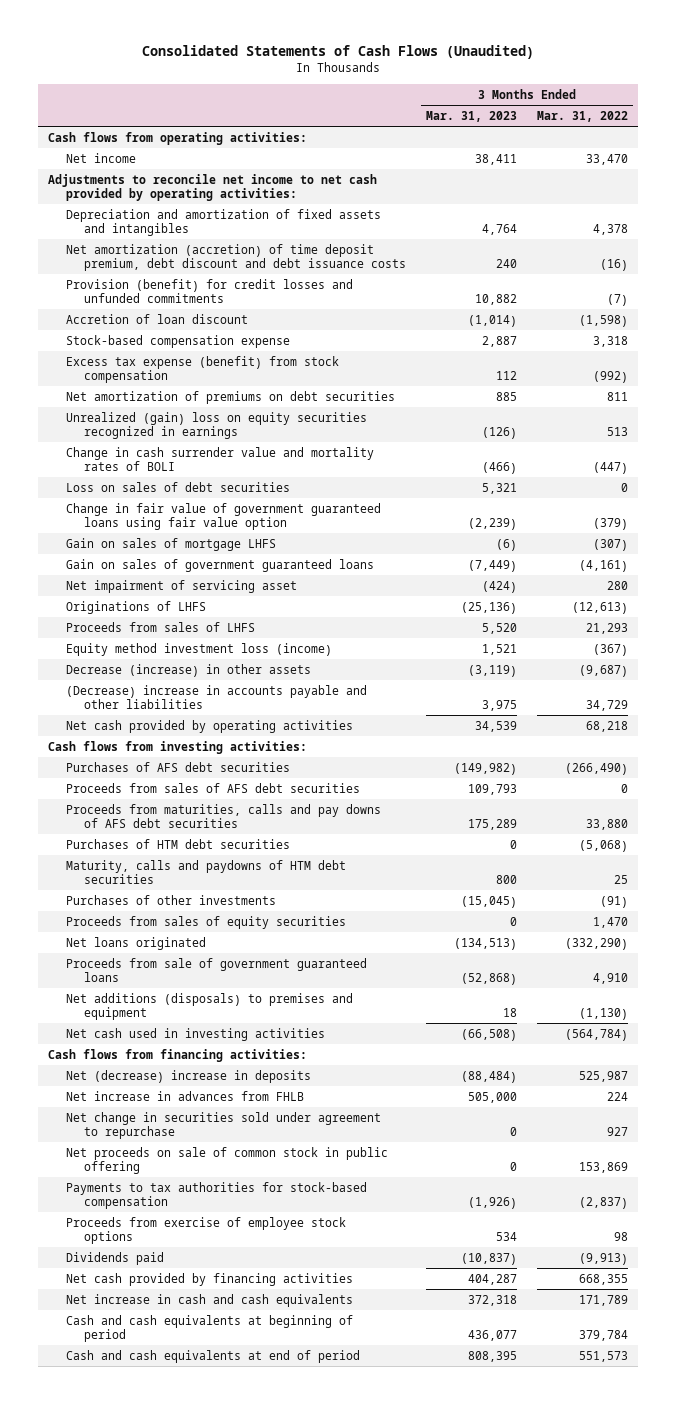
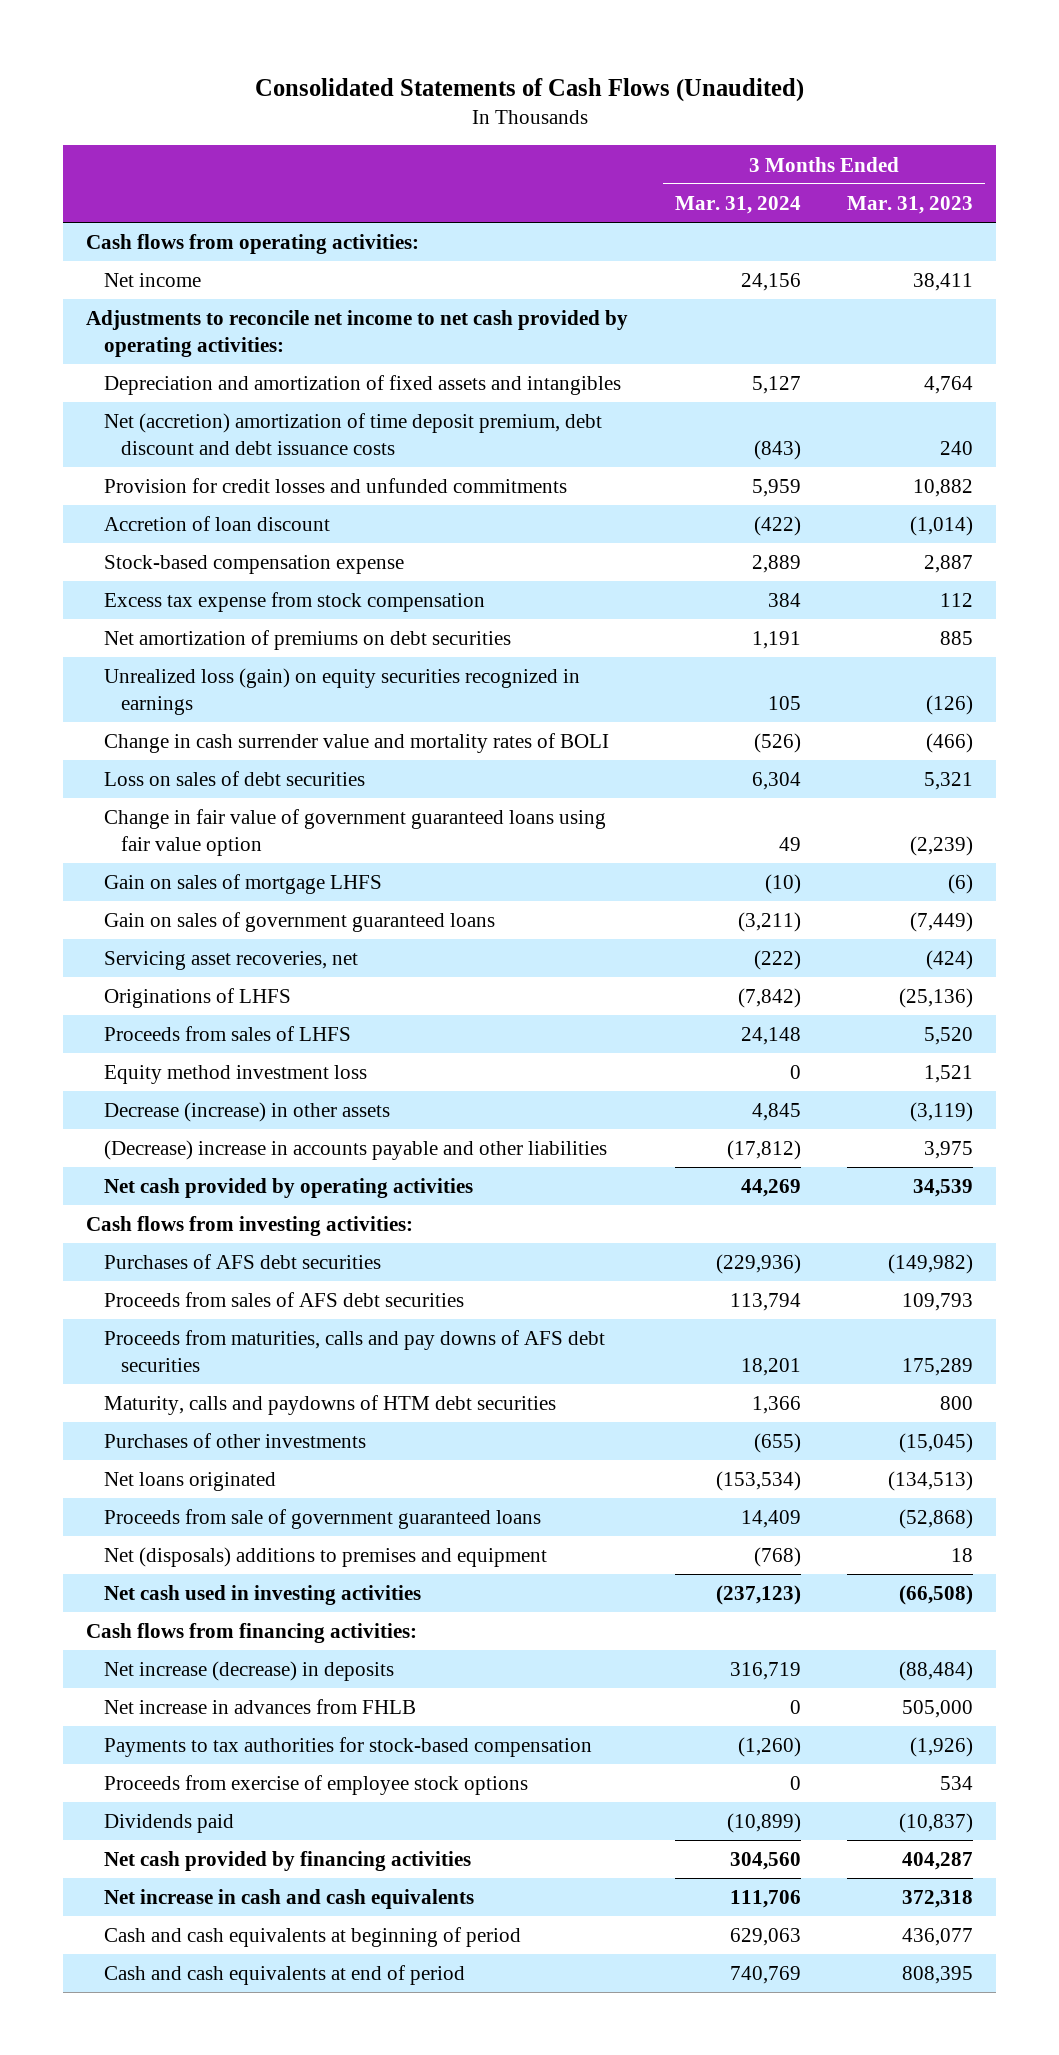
[536,110,628,122] Mar. 31, 2022 -> none
none -> [674,195,801,214] Mar. 31, 2024
[66,243,407,271] Net amortization (accretion) of time deposit premium, debt discount and debt issuance costs -> [103,413,602,455] Net (accretion) amortization of time deposit premium, debt discount and debt issuance costs
[66,278,354,303] Provision (benefit) for credit losses and unfunded commitments -> [103,478,567,494] Provision for credit losses and unfunded commitments
[66,355,340,383] Excess tax expense (benefit) from stock compensation -> [103,592,485,613] Excess tax expense from stock compensation
[66,411,368,439] Unrealized (gain) loss on equity securities recognized in earnings -> [103,668,580,715] Unrealized loss (gain) on equity securities recognized in earnings
[66,579,298,593] Net impairment of servicing asset -> [103,951,358,971] Servicing asset recoveries, net
[66,642,333,656] Equity method investment loss (income) -> [103,1065,367,1085] Equity method investment loss
[66,838,291,849] Purchases of HTM debt securities -> none
[66,915,347,929] Proceeds from sales of equity securities -> none
[66,992,354,1020] Net additions (disposals) to premises and equipment -> [103,1547,547,1568] Net (disposals) additions to premises and equipment
[66,1069,312,1083] Net (decrease) increase in deposits -> [103,1661,394,1682] Net increase (decrease) in deposits
[66,1111,382,1139] Net change in securities sold under agreement to repurchase -> none
[66,1146,389,1174] Net proceeds on sale of common stock in public offering -> none

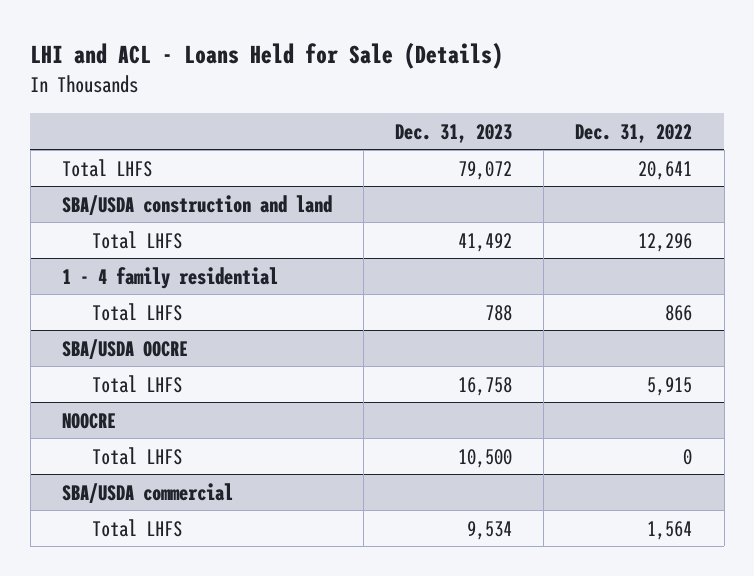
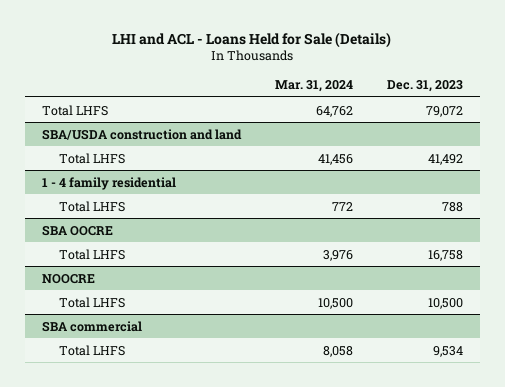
[575,123,693,143] Dec. 31, 2022 -> none
none -> [274,80,353,93] Mar. 31, 2024
[61,338,188,359] SBA/USDA OOCRE -> [41,224,113,236] SBA OOCRE
[61,482,233,503] SBA/USDA commercial -> [41,320,142,332] SBA commercial

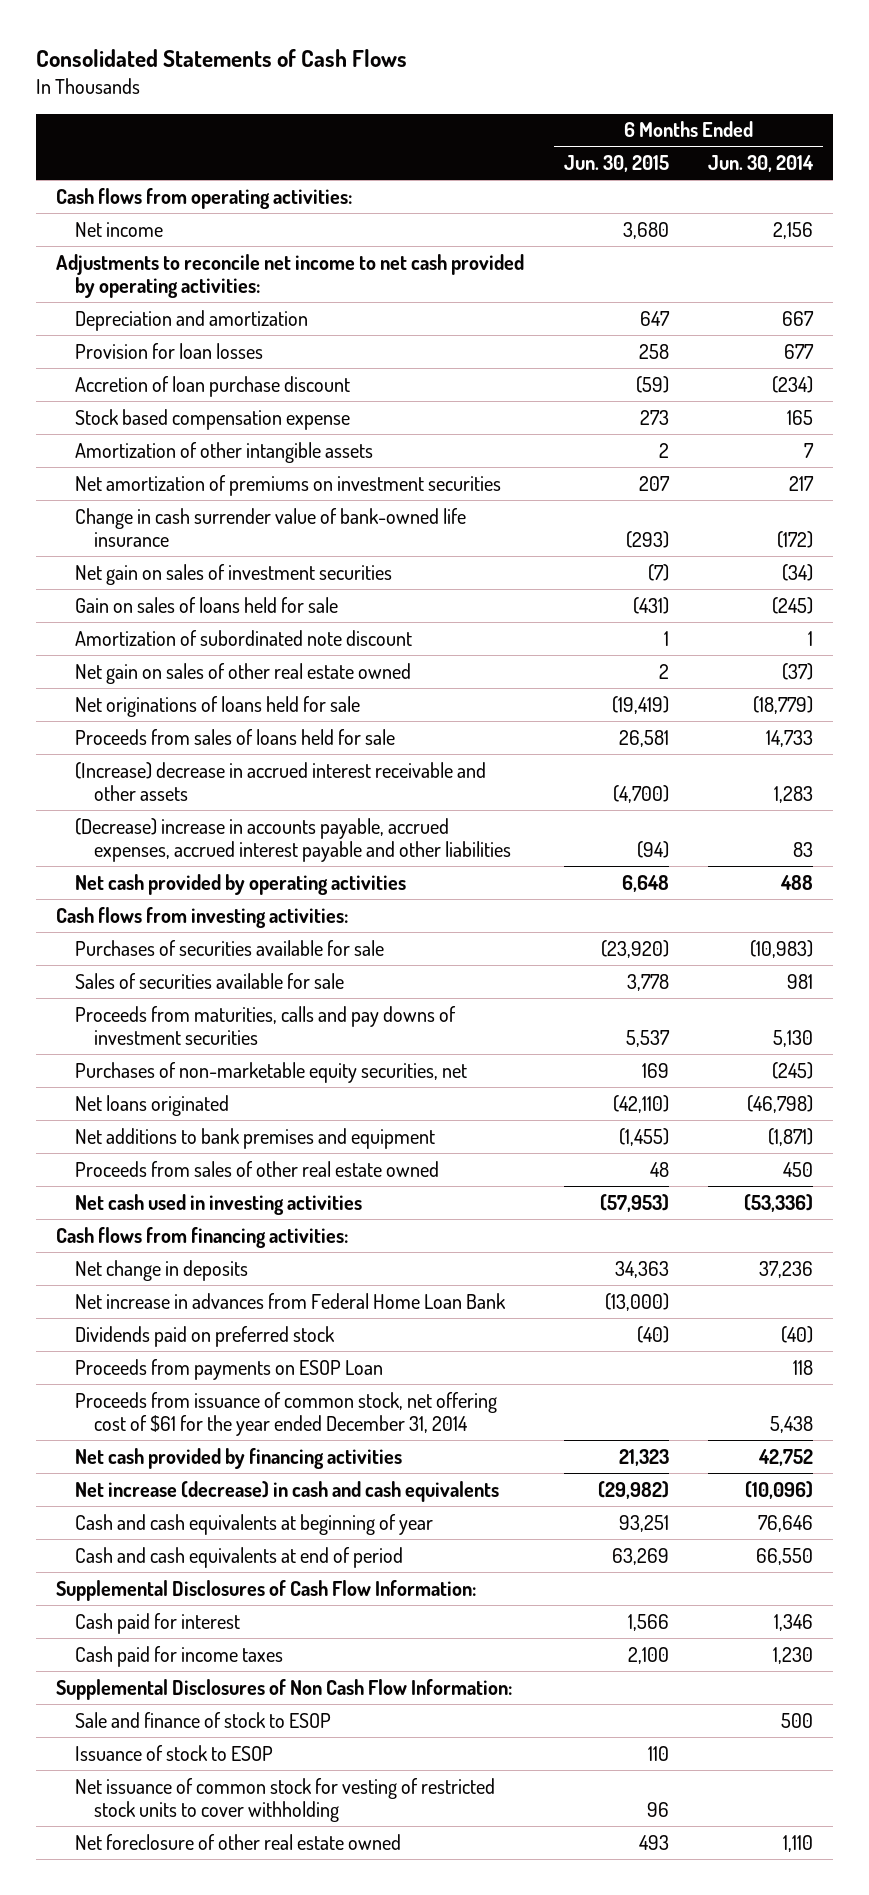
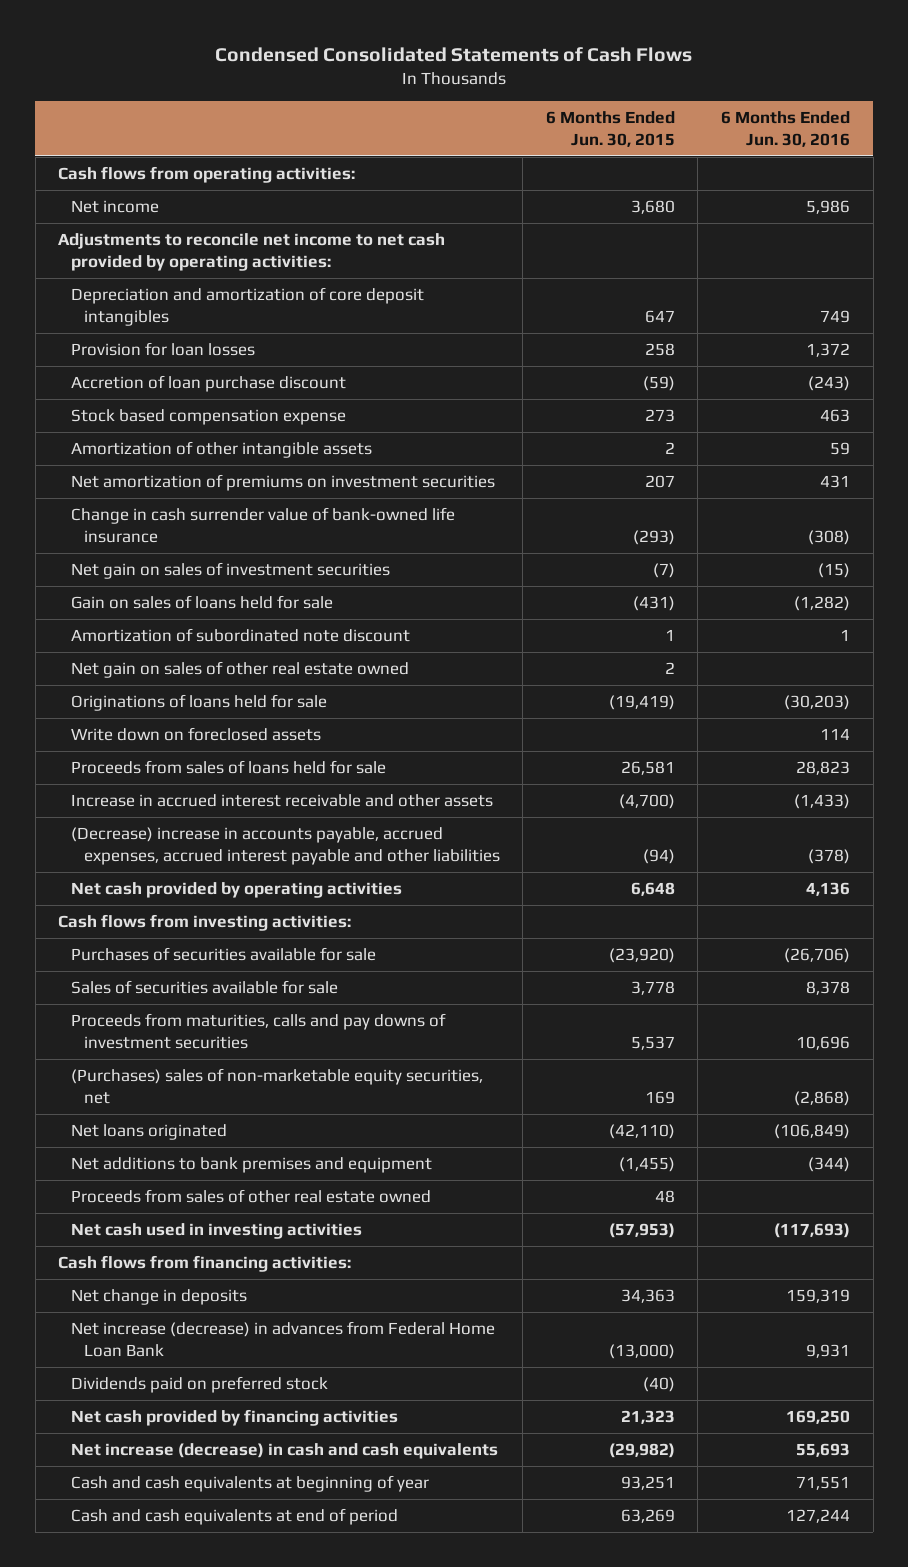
[36,49,408,68] Consolidated Statements of Cash Flows -> [215,47,693,63] Condensed Consolidated Statements of Cash Flows
[708,155,815,173] Jun. 30, 2014 -> none
none -> [721,111,851,147] 6 Months Ended Jun. 30, 2016
[74,309,308,331] Depreciation and amortization -> [71,287,425,326] Depreciation and amortization of core deposit intangibles
[74,695,360,717] Net originations of loans held for sale -> [71,694,328,712] Originations of loans held for sale
none -> [71,727,322,742] Write down on foreclosed assets
[74,761,486,801] (Increase) decrease in accrued interest receivable and other assets -> [71,794,494,808] Increase in accrued interest receivable and other assets
[74,1061,467,1083] Purchases of non-marketable equity securities, net -> [71,1068,484,1104] (Purchases) sales of non-marketable equity securities, net
[74,1292,506,1309] Net increase in advances from Federal Home Loan Bank -> [71,1321,496,1357] Net increase (decrease) in advances from Federal Home Loan Bank
[74,1358,383,1380] Proceeds from payments on ESOP Loan -> none
[74,1391,497,1436] Proceeds from issuance of common stock, net offering cost of $61 for the year ended December 31, 2014 -> none
[56,1579,477,1601] Supplemental Disclosures of Cash Flow Information: -> none
[74,1612,240,1634] Cash paid for interest -> none
[74,1645,283,1667] Cash paid for income taxes -> none
[56,1678,513,1700] Supplemental Disclosures of Non Cash Flow Information: -> none
[74,1711,331,1728] Sale and finance of stock to ESOP -> none
[74,1744,273,1761] Issuance of stock to ESOP -> none
[74,1777,495,1822] Net issuance of common stock for vesting of restricted stock units to cover withholding -> none
[74,1833,401,1850] Net foreclosure of other real estate owned -> none

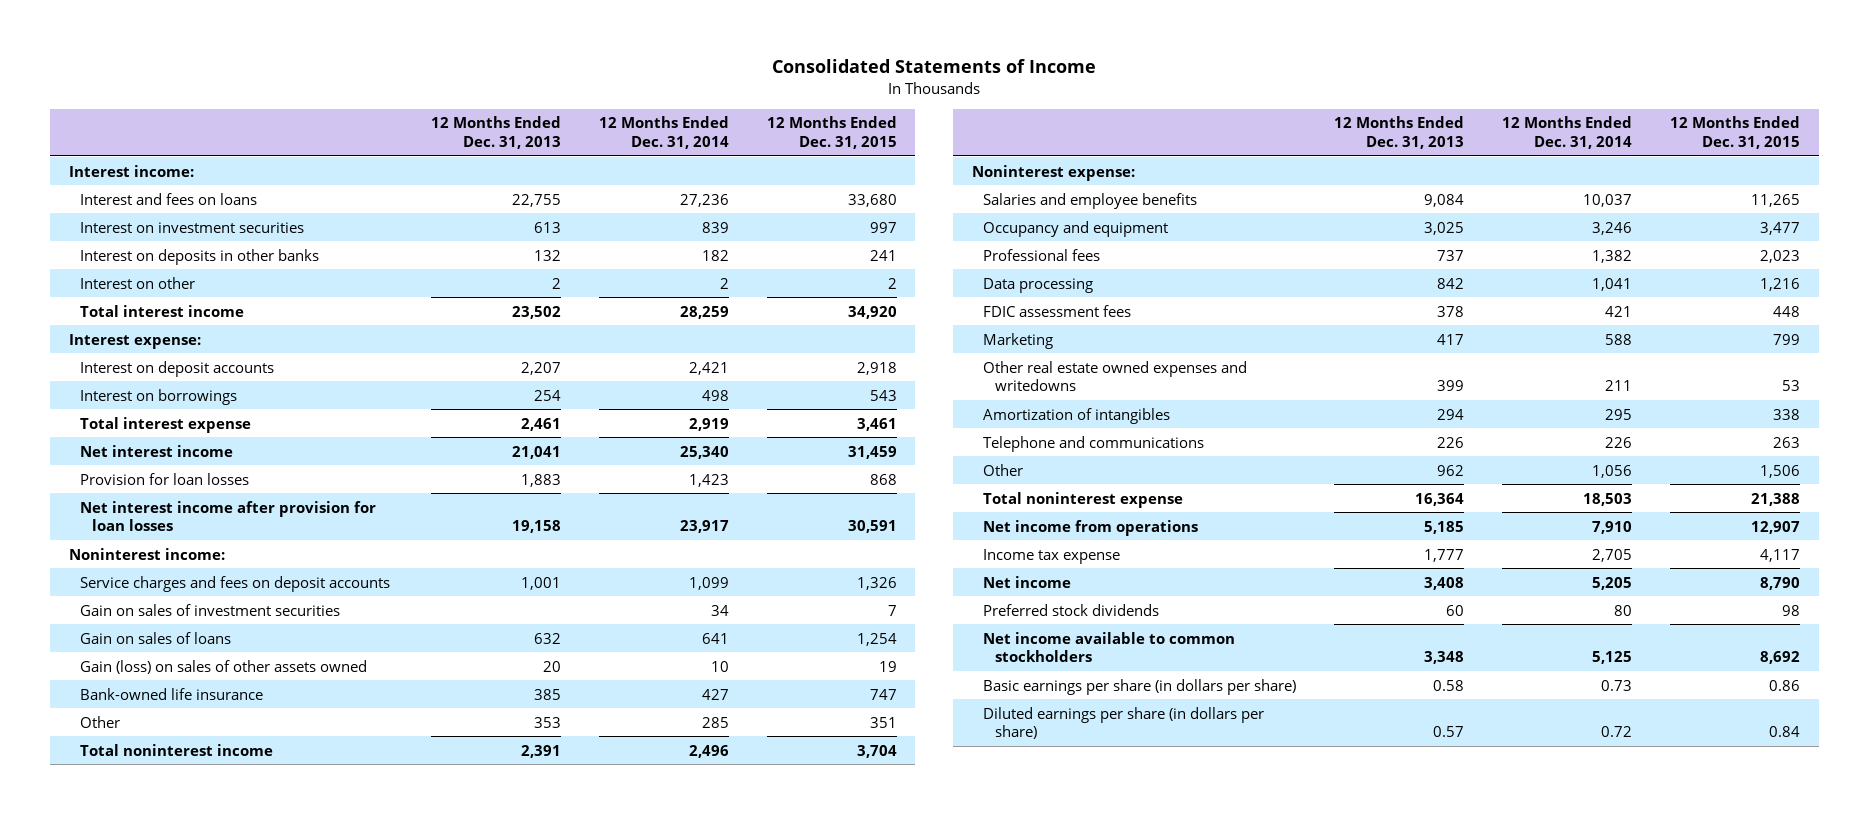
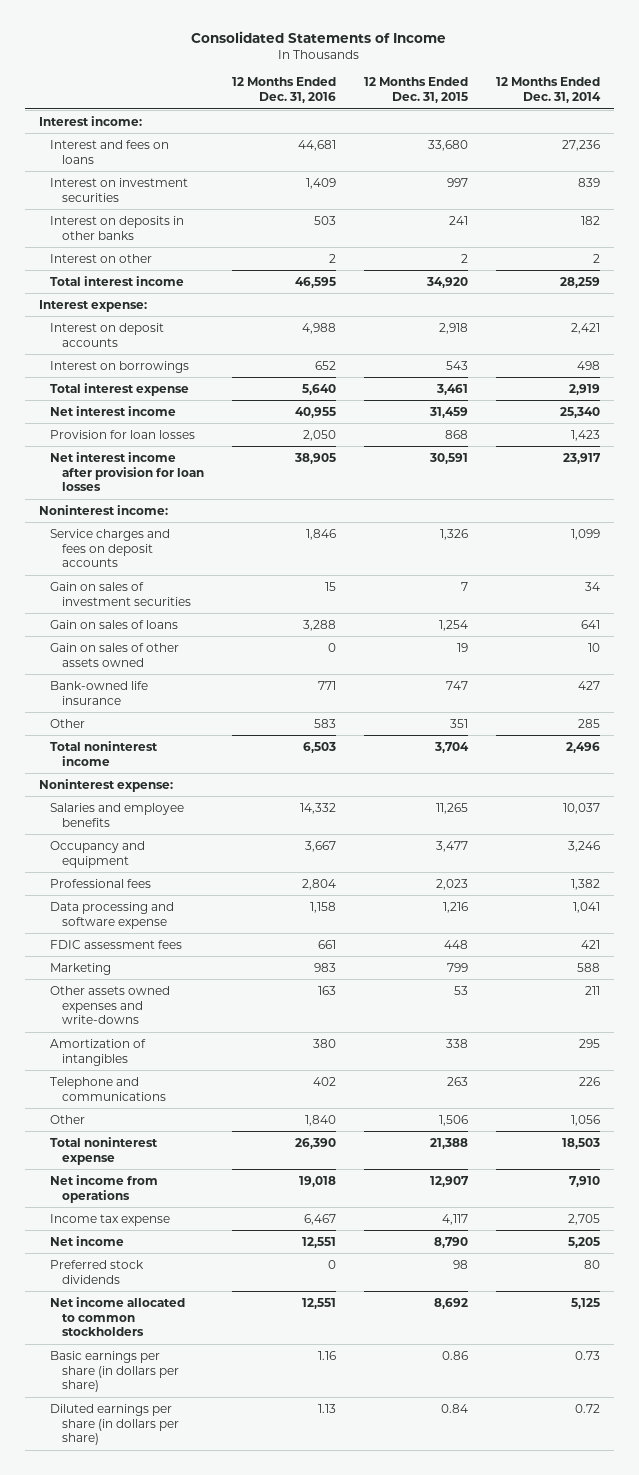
[431,116,562,150] 12 Months Ended Dec. 31, 2013 -> none
none -> [232,77,337,104] 12 Months Ended Dec. 31, 2016
[80,659,368,674] Gain (loss) on sales of other assets owned -> [50,642,180,667] Gain on sales of other assets owned
[983,277,1094,293] Data processing -> [50,901,175,929] Data processing and software expense
[983,360,1248,392] Other real estate owned expenses and writedowns -> [50,985,171,1025] Other assets owned expenses and write-downs
[983,631,1236,663] Net income available to common stockholders -> [50,1296,186,1337] Net income allocated to common stockholders

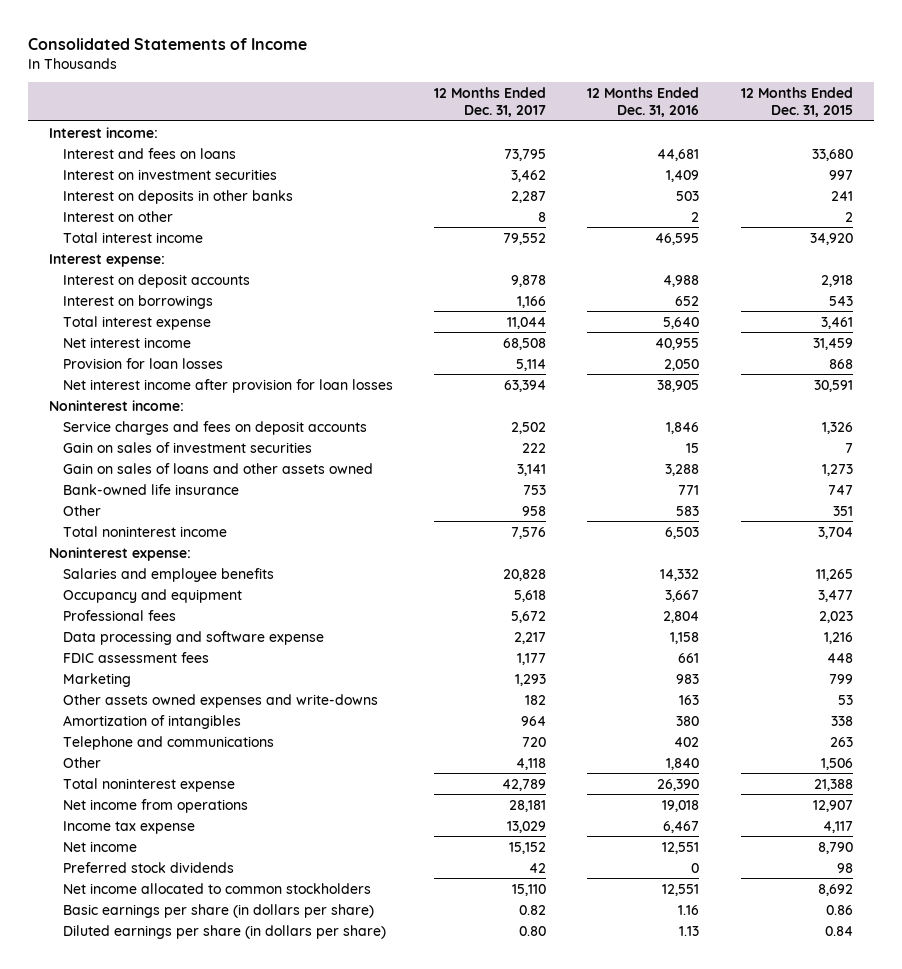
[496,77,602,104] 12 Months Ended Dec. 31, 2014 -> none
none -> [434,87,547,118] 12 Months Ended Dec. 31, 2017
[50,642,180,667] Gain on sales of other assets owned -> none
[50,619,179,629] Gain on sales of loans -> [62,462,373,474] Gain on sales of loans and other assets owned
[439,619,469,631] 1,254 -> [821,463,853,476] 1,273

